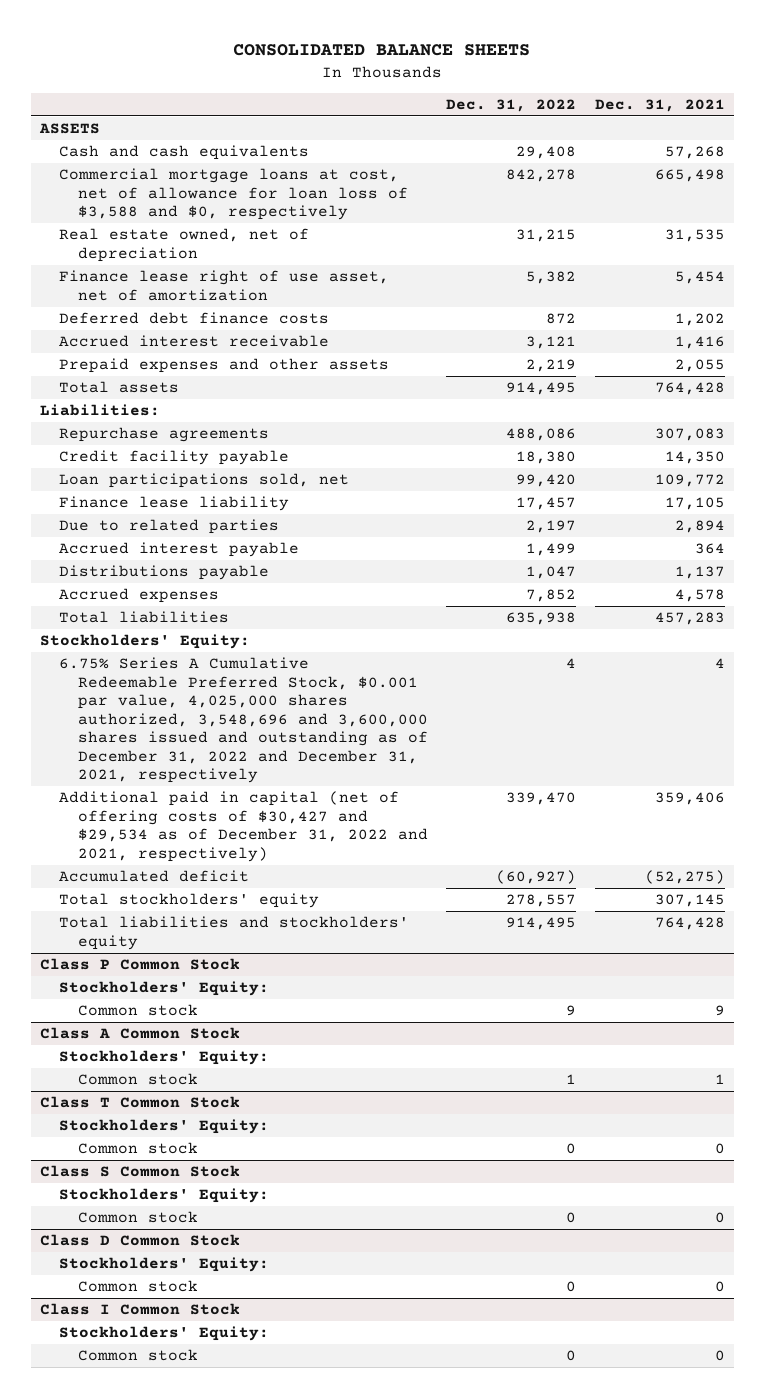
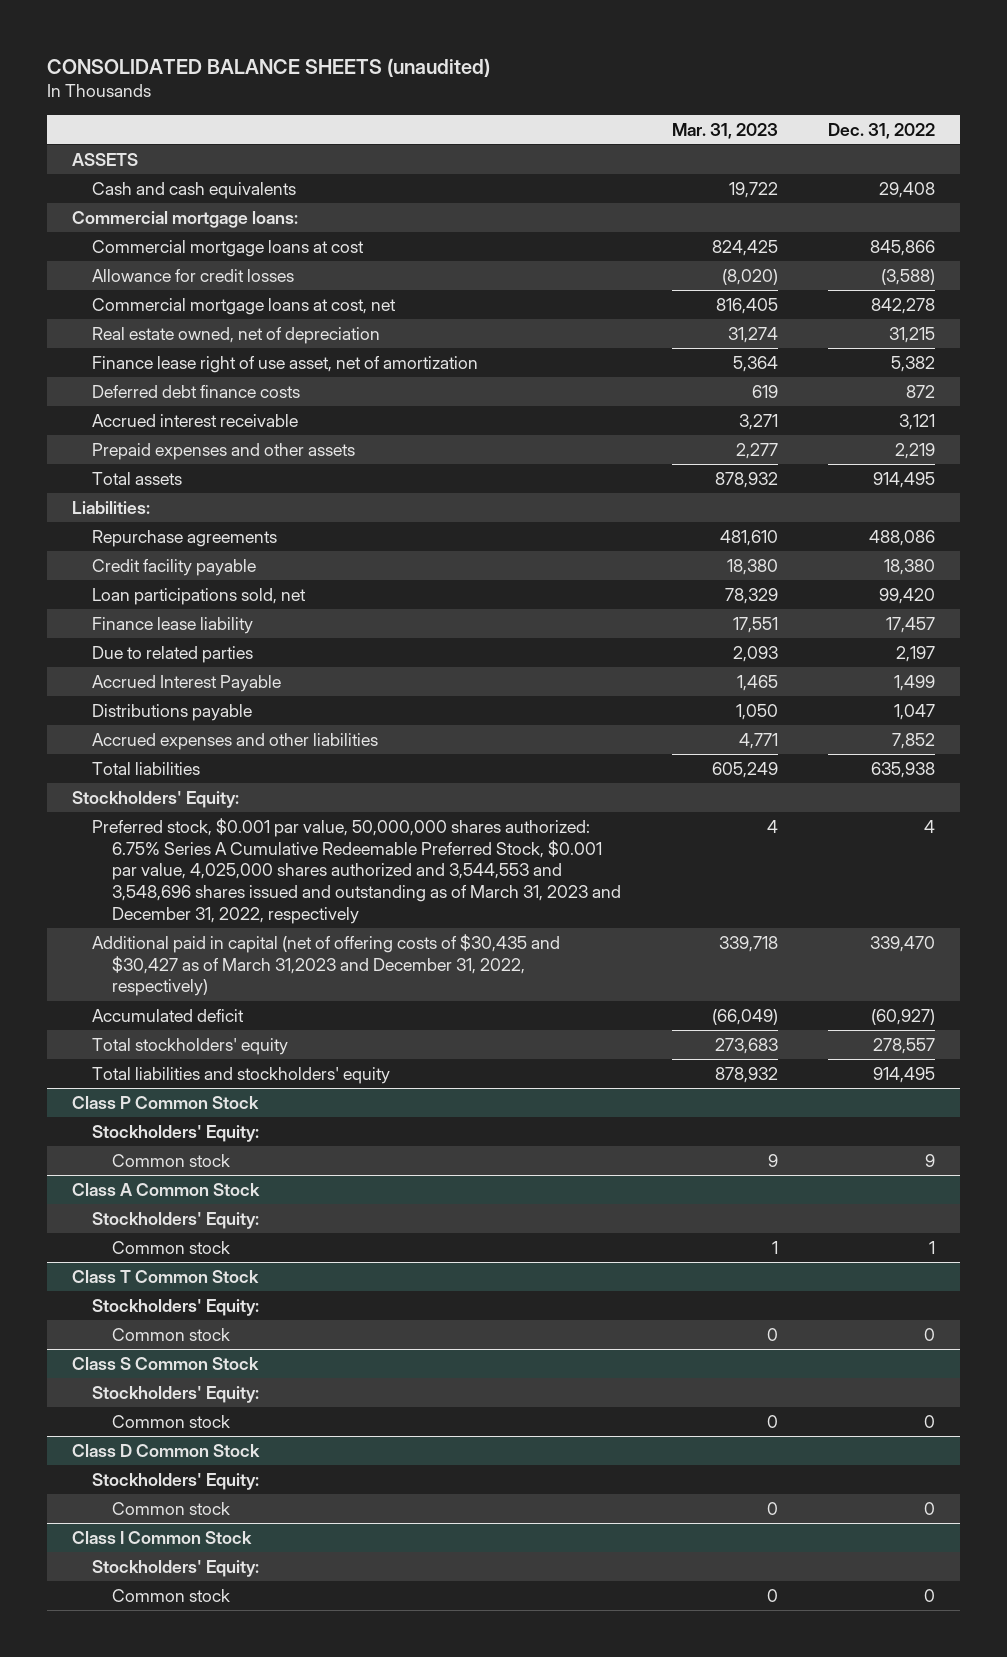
[233,44,531,57] CONSOLIDATED BALANCE SHEETS -> [46,57,490,77] CONSOLIDATED BALANCE SHEETS (unaudited)
[594,98,725,112] Dec. 31, 2021 -> none
none -> [671,122,778,139] Mar. 31, 2023
none -> [71,210,298,228] Commercial mortgage loans:
none -> [91,239,364,257] Commercial mortgage loans at cost
none -> [91,268,294,282] Allowance for credit losses
[58,168,409,221] Commercial mortgage loans at cost, net of allowance for loan loss of $3,588 and $0, respectively -> [91,297,396,315] Commercial mortgage loans at cost, net
[58,542,299,558] Accrued interest payable -> [91,674,281,692] Accrued Interest Payable
[58,588,219,604] Accrued expenses -> [91,732,378,750] Accrued expenses and other liabilities
[58,657,429,784] 6.75% Series A Cumulative Redeemable Preferred Stock, $0.001 par value, 4,025,000 shares authorized, 3,548,696 and 3,600,000 shares issued and outstanding as of December 31, 2022 and December 31, 2021, respectively -> [91,817,622,924] Preferred stock, $0.001 par value, 50,000,000 shares authorized: 6.75% Series A Cumulative Redeemable Preferred Stock, $0.001 par value, 4,025,000 shares authorized and 3,544,553 and 3,548,696 shares issued and outstanding as of March 31, 2023 and December 31, 2022, respectively
[58,791,429,862] Additional paid in capital (net of offering costs of $30,427 and $29,534 as of December 31, 2022 and 2021, respectively) -> [91,933,560,997] Additional paid in capital (net of offering costs of $30,435 and $30,427 as of March 31,2023 and December 31, 2022, respectively)

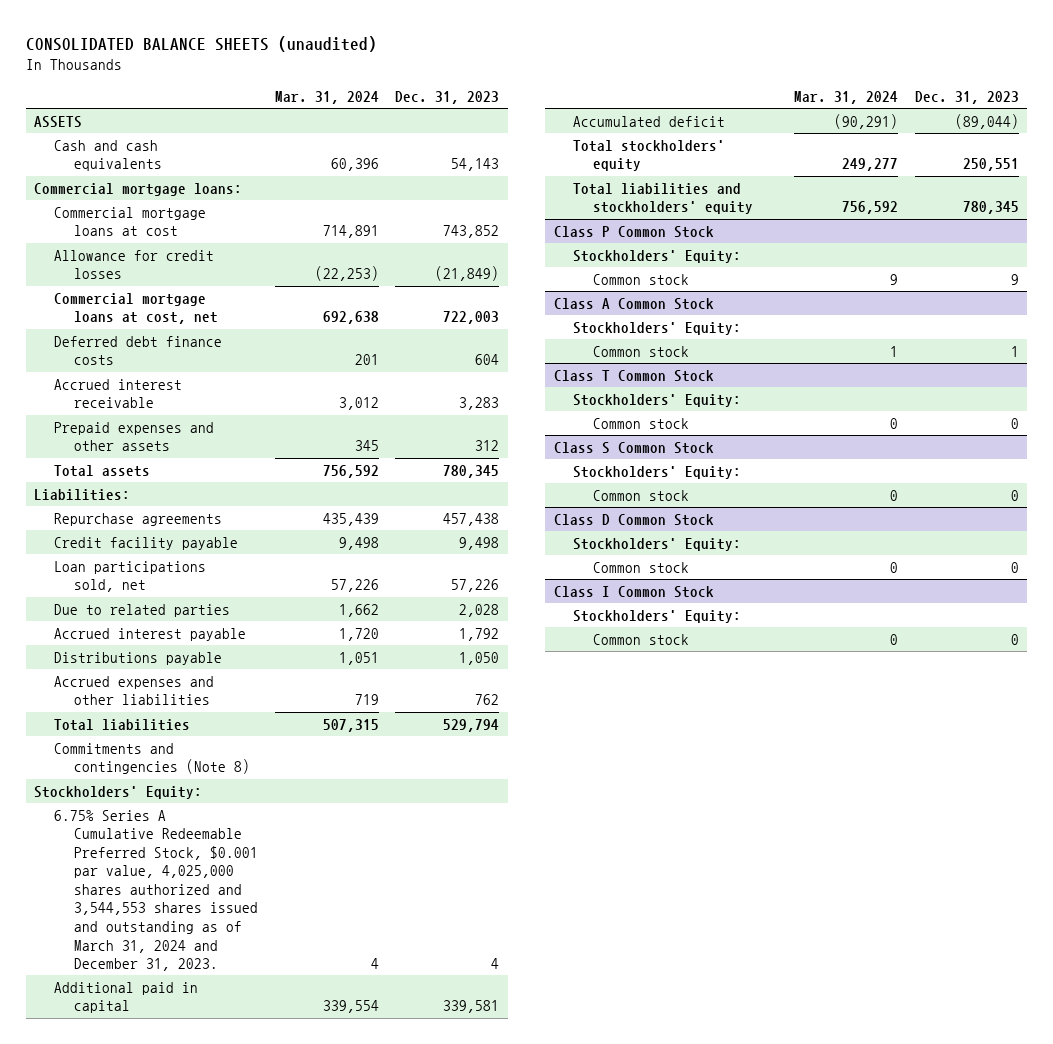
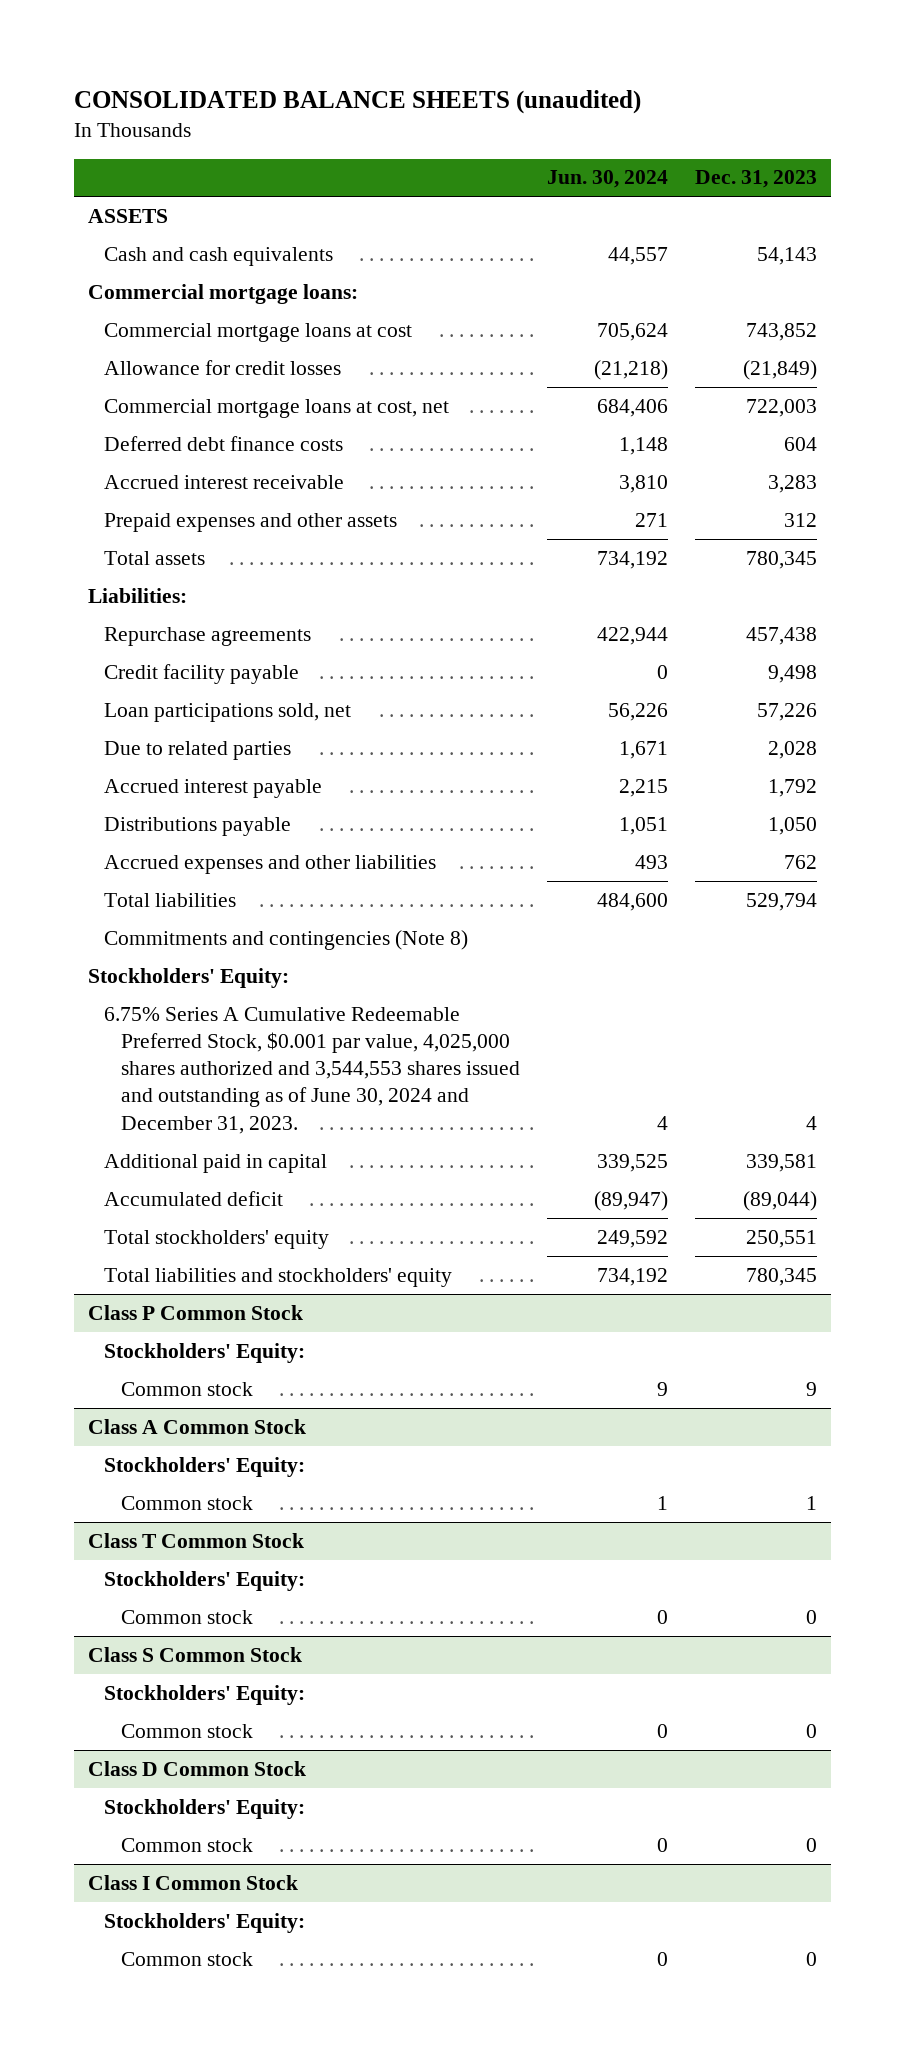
[274,91,379,105] Mar. 31, 2024 -> none
none -> [547,170,669,189] Jun. 30, 2024
[54,809,259,972] 6.75% Series A Cumulative Redeemable Preferred Stock, $0.001 par value, 4,025,000 shares authorized and 3,544,553 shares issued and outstanding as of March 31, 2024 and December 31, 2023. -> [104,1006,521,1134] 6.75% Series A Cumulative Redeemable Preferred Stock, $0.001 par value, 4,025,000 shares authorized and 3,544,553 shares issued and outstanding as of June 30, 2024 and December 31, 2023.

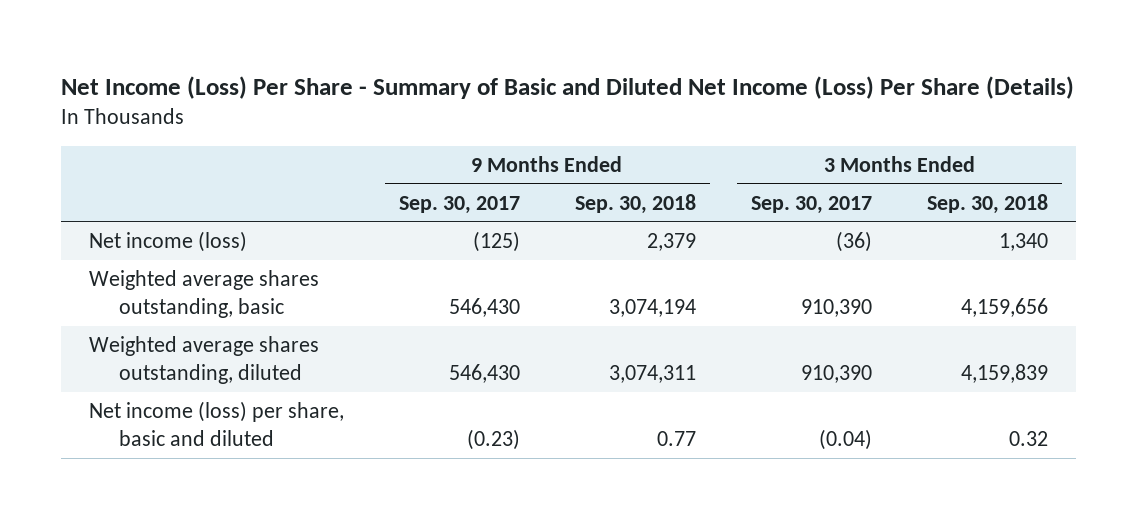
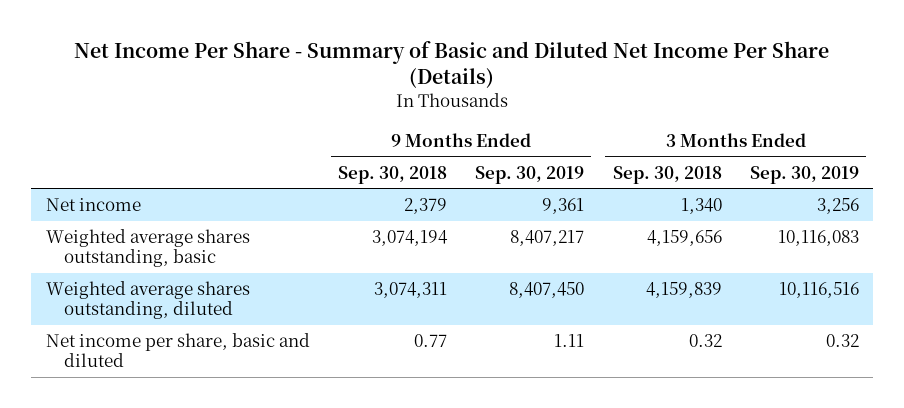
[61,75,1075,99] Net Income (Loss) Per Share - Summary of Basic and Diluted Net Income (Loss) Per Share (Details) -> [74,40,830,89] Net Income Per Share - Summary of Basic and Diluted Net Income Per Share (Details)
[398,195,520,214] Sep. 30, 2017 -> none
[750,195,872,214] Sep. 30, 2017 -> none
none -> [475,165,585,184] Sep. 30, 2019
none -> [749,165,859,184] Sep. 30, 2019
[88,230,247,252] Net income (loss) -> [45,198,141,212] Net income
[88,400,344,447] Net income (loss) per share, basic and diluted -> [45,333,310,367] Net income per share, basic and diluted

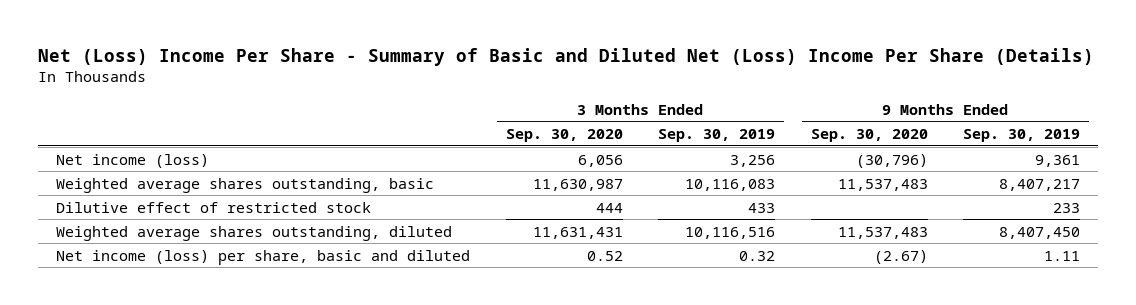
[74,40,830,89] Net Income Per Share - Summary of Basic and Diluted Net Income Per Share (Details) -> [38,47,1095,66] Net (Loss) Income Per Share - Summary of Basic and Diluted Net (Loss) Income Per Share (Details)
[337,165,447,184] Sep. 30, 2018 -> none
[612,165,722,184] Sep. 30, 2018 -> none
none -> [505,129,623,143] Sep. 30, 2020
none -> [810,129,928,143] Sep. 30, 2020
[45,198,141,212] Net income -> [56,153,210,168] Net income (loss)
none -> [56,201,372,213] Dilutive effect of restricted stock
[45,333,310,367] Net income per share, basic and diluted -> [56,249,471,265] Net income (loss) per share, basic and diluted

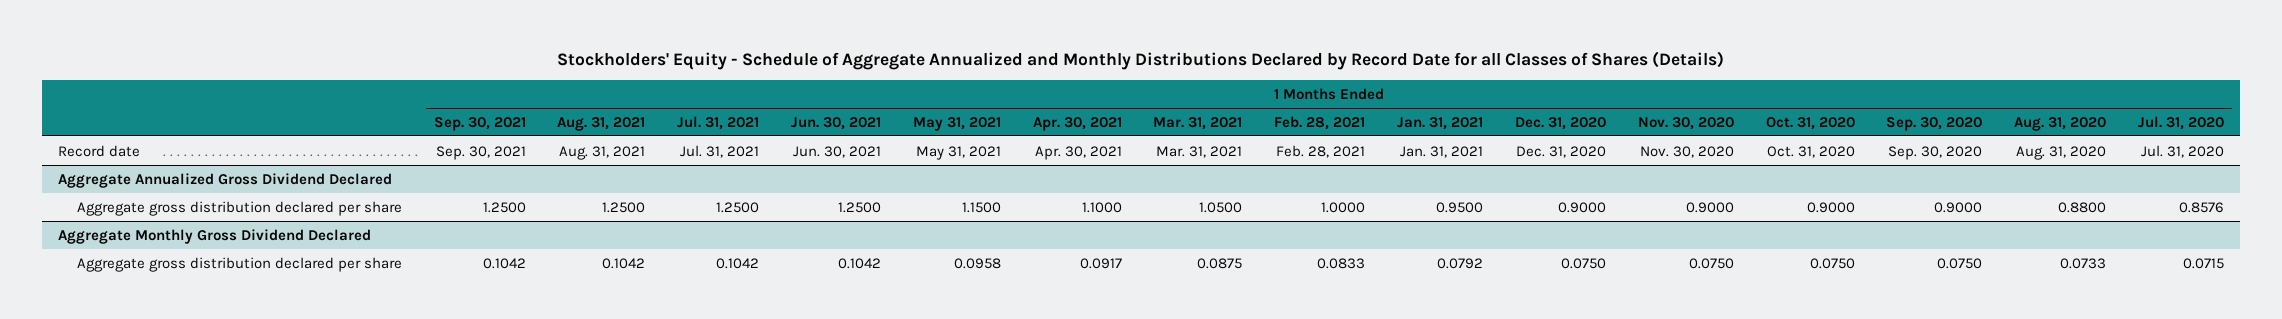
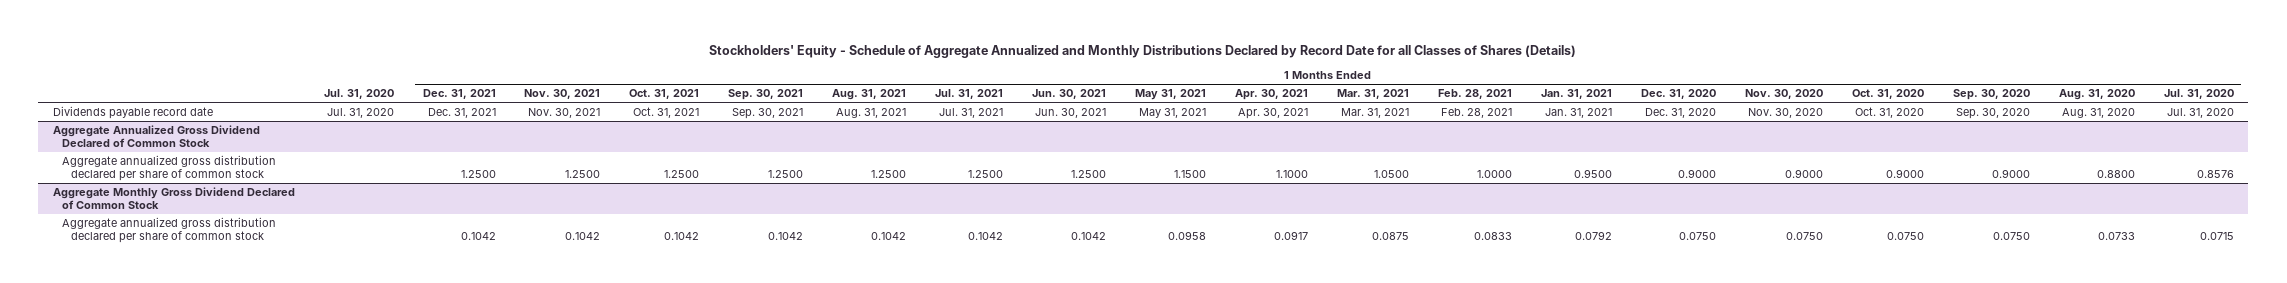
none -> [323,89,394,100] Jul. 31, 2020
none -> [422,89,496,100] Dec. 31, 2021
none -> [524,89,601,100] Nov. 30, 2021
none -> [629,89,700,100] Oct. 31, 2021
[57,144,140,157] Record date -> [52,106,213,120] Dividends payable record date
[57,172,392,188] Aggregate Annualized Gross Dividend Declared -> [52,125,260,148] Aggregate Annualized Gross Dividend Declared of Common Stock
[76,200,402,216] Aggregate gross distribution declared per share -> [61,155,276,182] Aggregate annualized gross distribution declared per share of common stock
[57,228,371,244] Aggregate Monthly Gross Dividend Declared -> [52,187,295,210] Aggregate Monthly Gross Dividend Declared of Common Stock
[76,256,402,272] Aggregate gross distribution declared per share -> [61,217,276,244] Aggregate annualized gross distribution declared per share of common stock

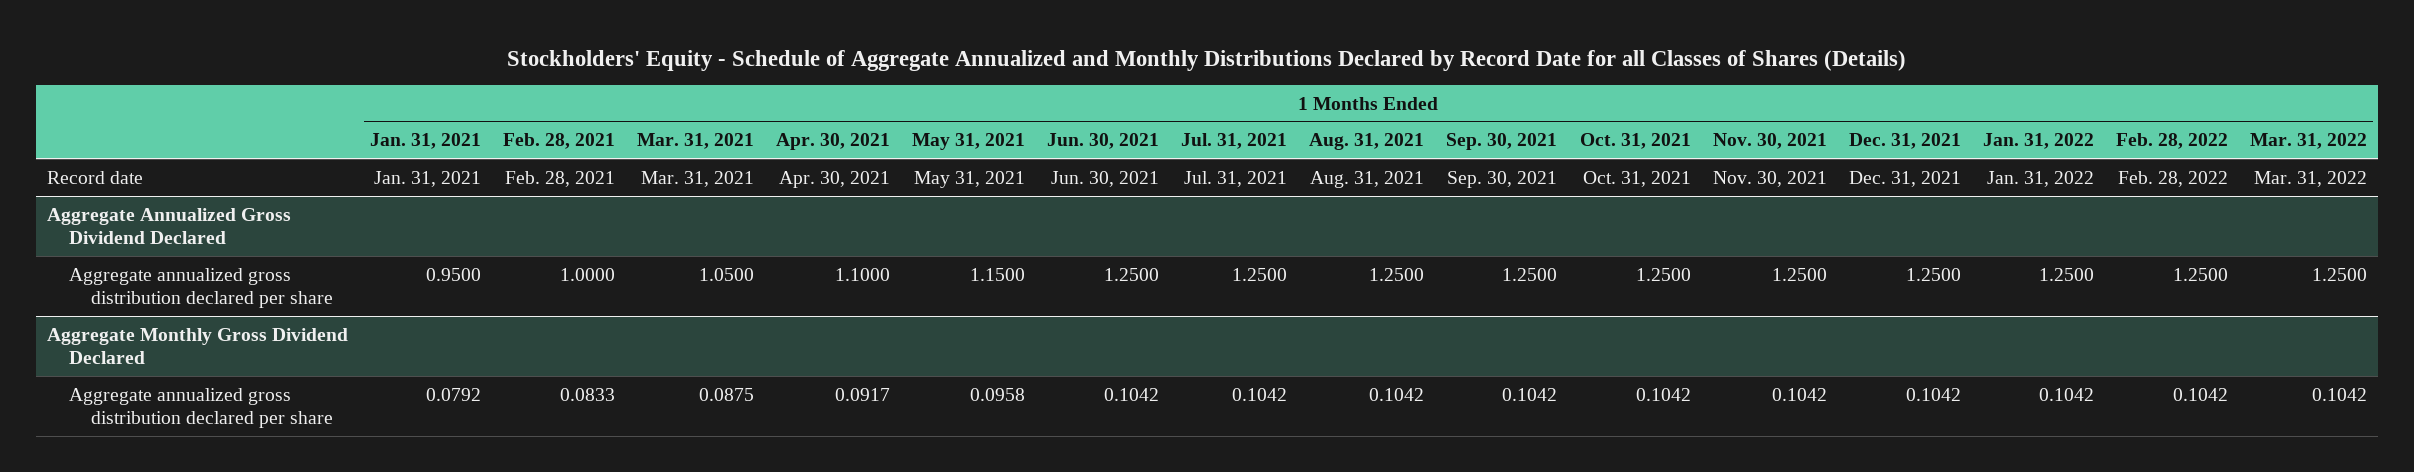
[323,89,394,100] Jul. 31, 2020 -> none
[1641,89,1717,100] Dec. 31, 2020 -> none
[1745,89,1824,100] Nov. 30, 2020 -> none
[1852,89,1925,100] Oct. 31, 2020 -> none
[1953,89,2031,101] Sep. 30, 2020 -> none
[2059,89,2136,101] Aug. 31, 2020 -> none
[2163,89,2234,100] Jul. 31, 2020 -> none
none -> [1982,133,2094,150] Jan. 31, 2022
none -> [2115,133,2228,150] Feb. 28, 2022
none -> [2250,133,2368,150] Mar. 31, 2022
[52,106,213,120] Dividends payable record date -> [46,170,143,184] Record date
[52,125,260,148] Aggregate Annualized Gross Dividend Declared of Common Stock -> [46,207,291,245] Aggregate Annualized Gross Dividend Declared
[61,155,276,182] Aggregate annualized gross distribution declared per share of common stock -> [68,267,334,309] Aggregate annualized gross distribution declared per share
[52,187,295,210] Aggregate Monthly Gross Dividend Declared of Common Stock -> [46,327,348,365] Aggregate Monthly Gross Dividend Declared
[61,217,276,244] Aggregate annualized gross distribution declared per share of common stock -> [68,387,334,429] Aggregate annualized gross distribution declared per share

